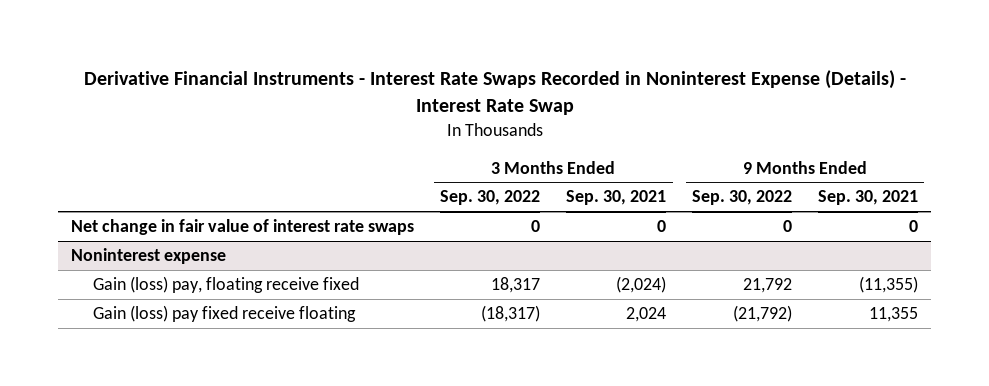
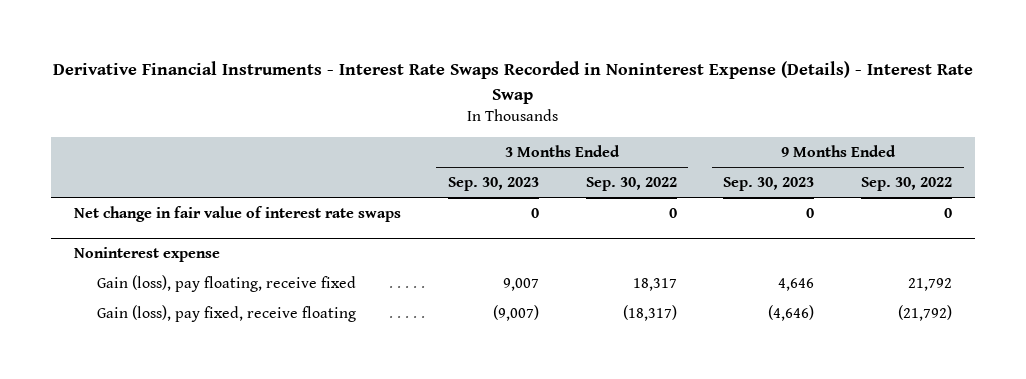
[566,190,667,206] Sep. 30, 2021 -> none
[817,190,918,206] Sep. 30, 2021 -> none
none -> [447,177,539,192] Sep. 30, 2023
none -> [723,177,815,192] Sep. 30, 2023
[92,276,359,294] Gain (loss) pay, floating receive fixed -> [96,274,356,292] Gain (loss), pay floating, receive fixed
[92,305,356,323] Gain (loss) pay fixed receive floating -> [96,304,356,322] Gain (loss), pay fixed, receive floating

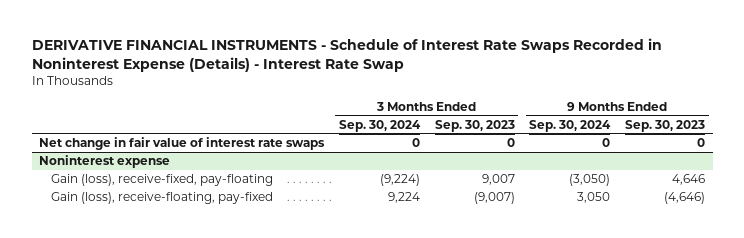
[53,61,974,105] Derivative Financial Instruments - Interest Rate Swaps Recorded in Noninterest Expense (Details) - Interest Rate Swap -> [31,38,662,73] DERIVATIVE FINANCIAL INSTRUMENTS - Schedule of Interest Rate Swaps Recorded in Noninterest Expense (Details) - Interest Rate Swap
[585,177,677,192] Sep. 30, 2022 -> none
[861,177,953,192] Sep. 30, 2022 -> none
none -> [338,119,421,132] Sep. 30, 2024
none -> [529,119,612,132] Sep. 30, 2024
[96,274,356,292] Gain (loss), pay floating, receive fixed -> [51,174,274,187] Gain (loss), receive-fixed, pay-floating
[96,304,356,322] Gain (loss), pay fixed, receive floating -> [51,192,274,205] Gain (loss), receive-floating, pay-fixed

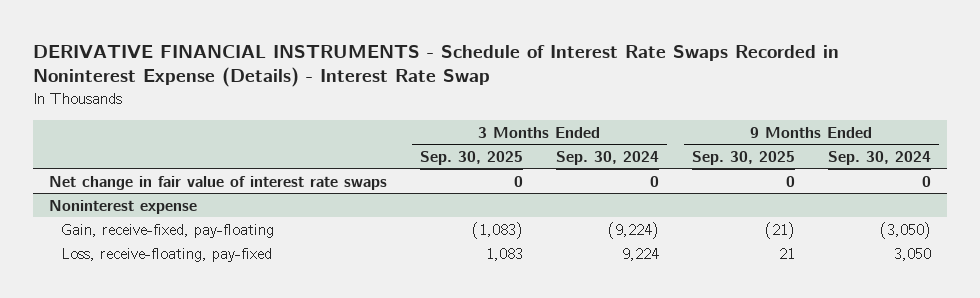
[434,119,515,132] Sep. 30, 2023 -> none
[625,119,706,132] Sep. 30, 2023 -> none
none -> [420,150,524,165] Sep. 30, 2025
none -> [691,150,795,165] Sep. 30, 2025
[51,174,274,187] Gain (loss), receive-fixed, pay-floating -> [60,223,274,238] Gain, receive-fixed, pay-floating
[51,192,274,205] Gain (loss), receive-floating, pay-fixed -> [60,247,272,262] Loss, receive-floating, pay-fixed

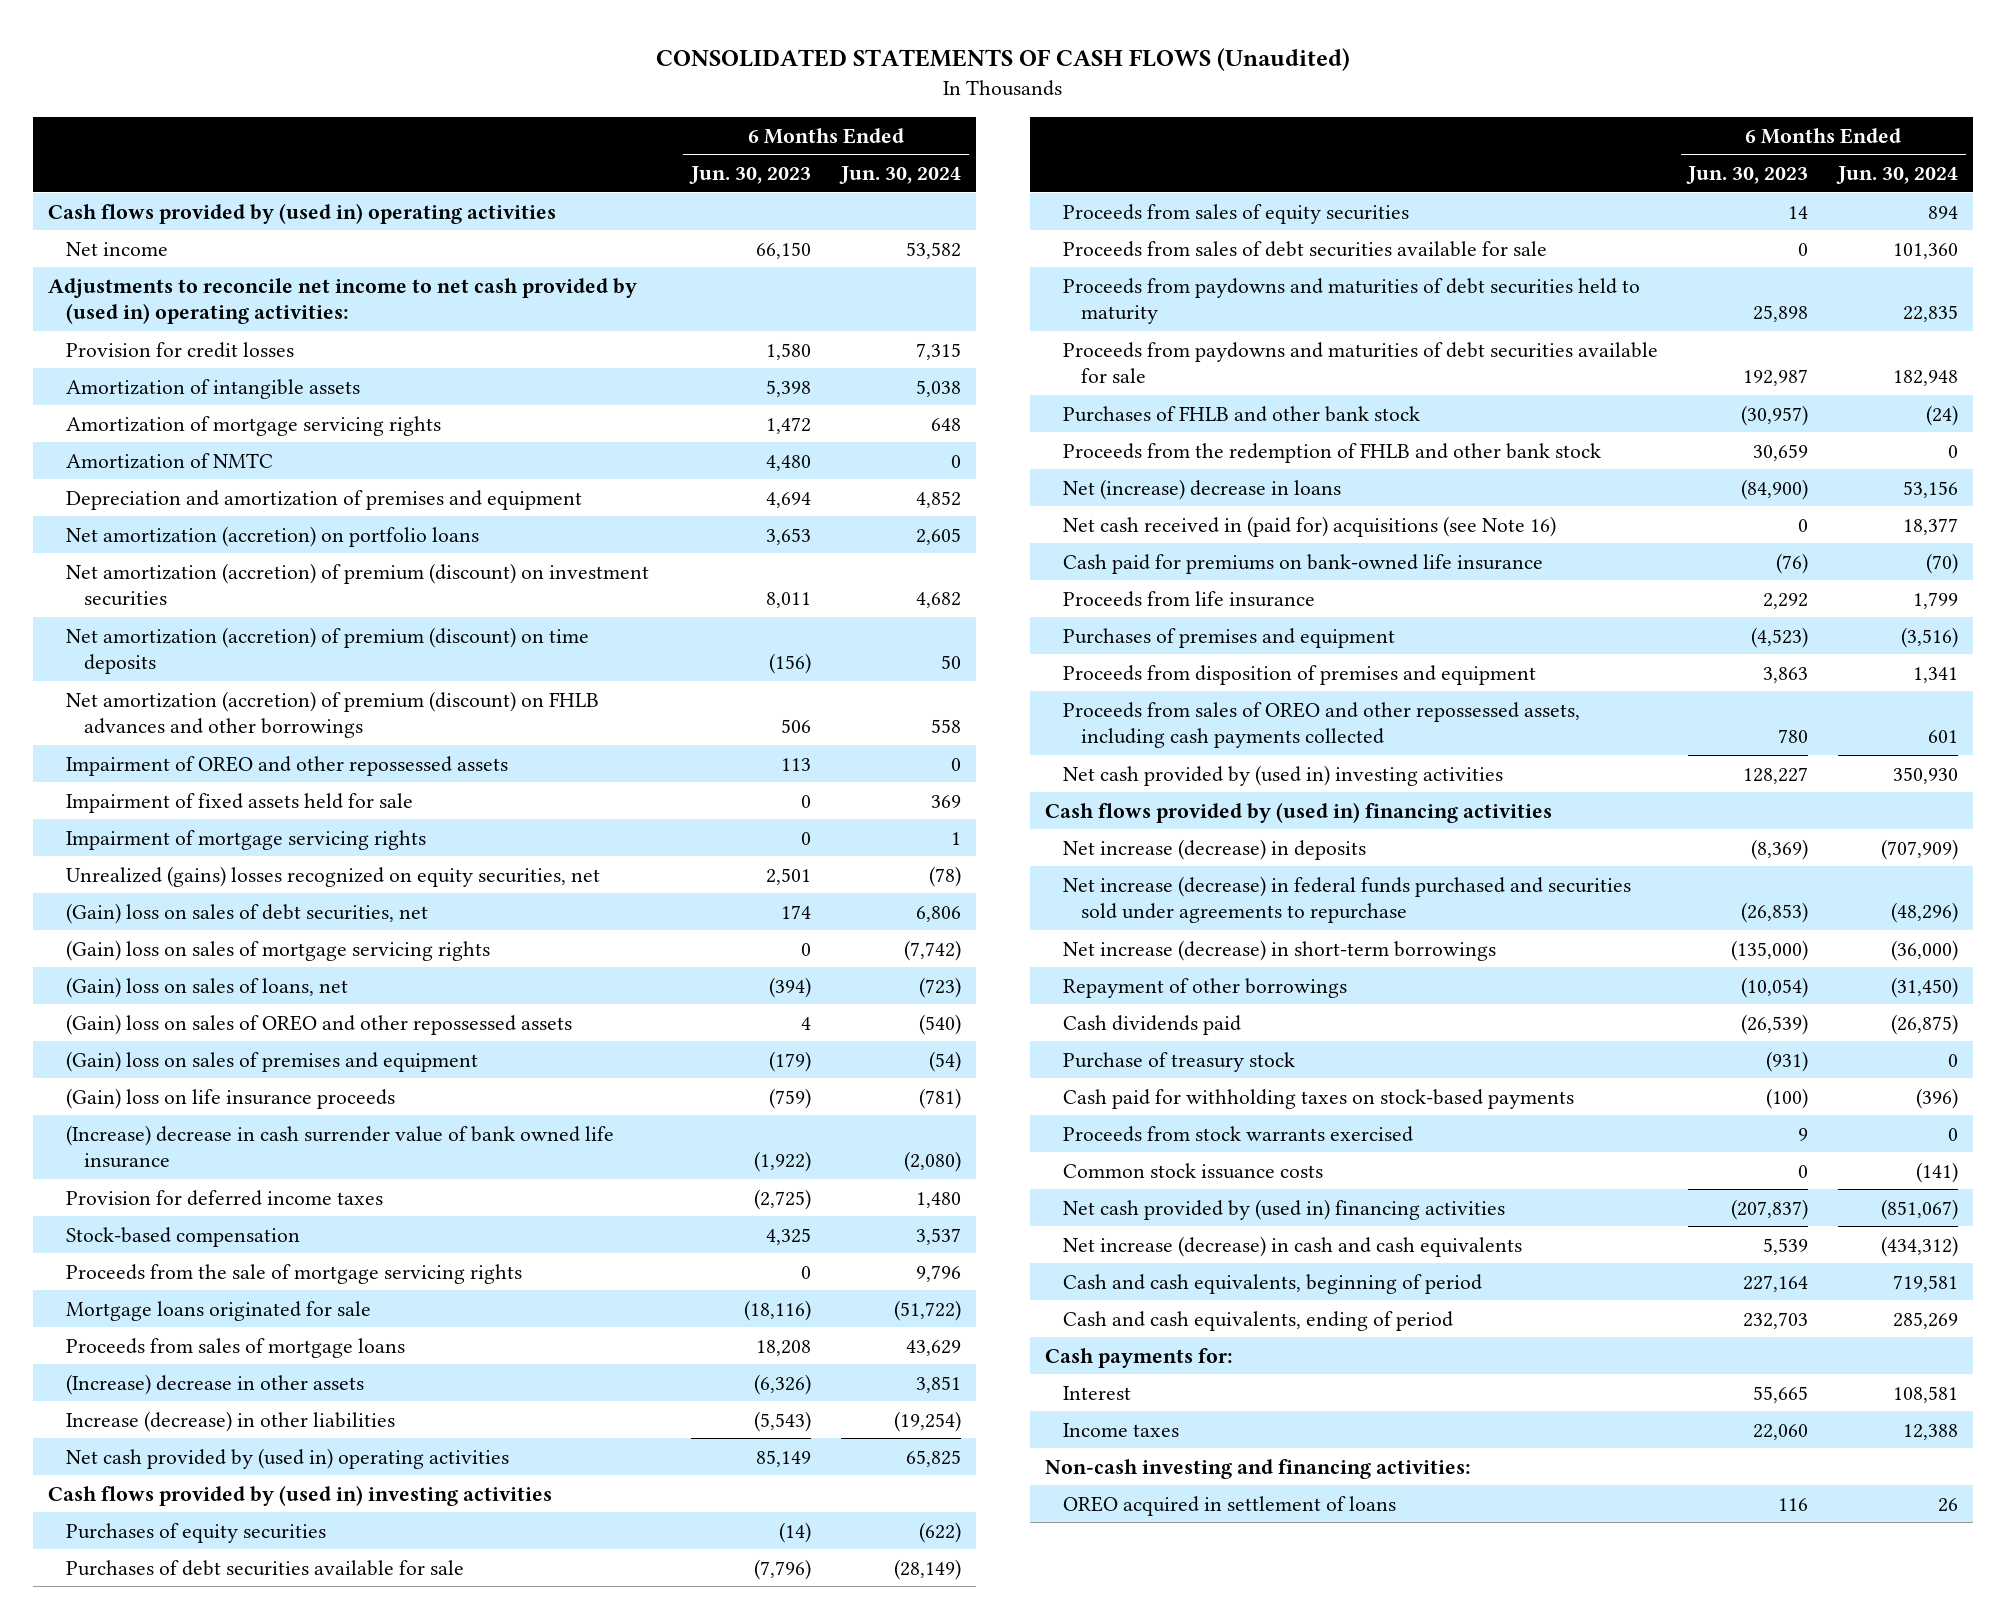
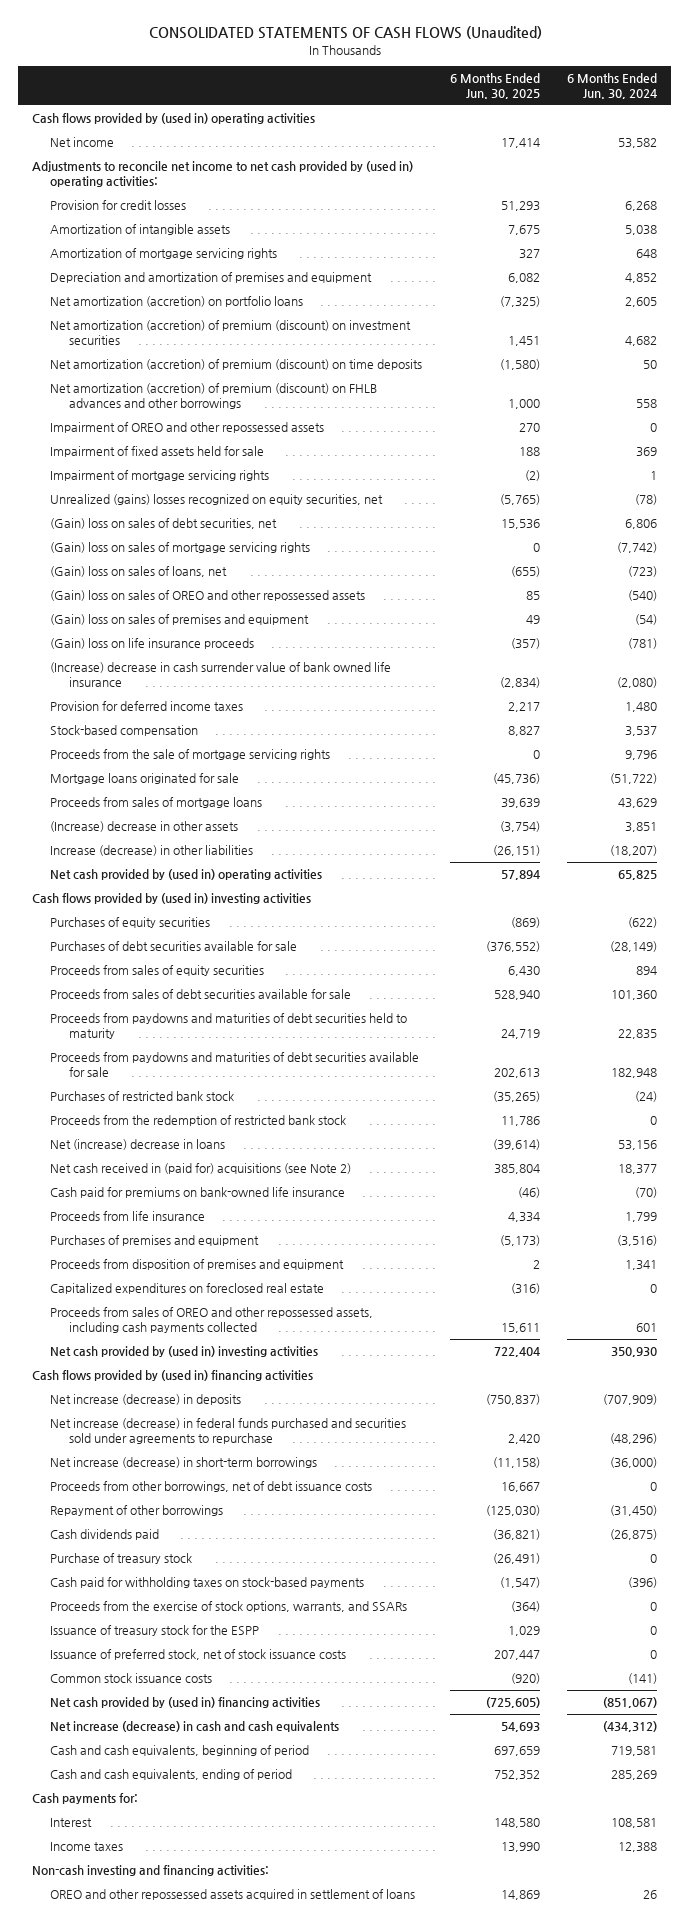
[689,165,812,184] Jun. 30, 2023 -> none
none -> [449,73,540,99] 6 Months Ended Jun. 30, 2025
[916,342,962,360] 7,315 -> [625,201,658,212] 6,268
[65,452,273,469] Amortization of NMTC -> none
[894,1410,962,1432] (19,254) -> [610,845,658,857] (18,207)
[1062,405,1420,422] Purchases of FHLB and other bank stock -> [50,1091,235,1102] Purchases of restricted bank stock
[1062,442,1601,463] Proceeds from the redemption of FHLB and other bank stock -> [50,1115,347,1127] Proceeds from the redemption of restricted bank stock
[1062,515,1556,537] Net cash received in (paid for) acquisitions (see Note 16) -> [50,1163,352,1175] Net cash received in (paid for) acquisitions (see Note 2)
none -> [50,1283,325,1295] Capitalized expenditures on foreclosed real estate
none -> [50,1481,373,1493] Proceeds from other borrowings, net of debt issuance costs
[1062,1125,1413,1142] Proceeds from stock warrants exercised -> none
none -> [50,1601,408,1613] Proceeds from the exercise of stock options, warrants, and SSARs
none -> [50,1625,260,1637] Issuance of treasury stock for the ESPP
none -> [50,1649,347,1661] Issuance of preferred stock, net of stock issuance costs
[1062,1495,1396,1516] OREO acquired in settlement of loans -> [50,1889,416,1901] OREO and other repossessed assets acquired in settlement of loans

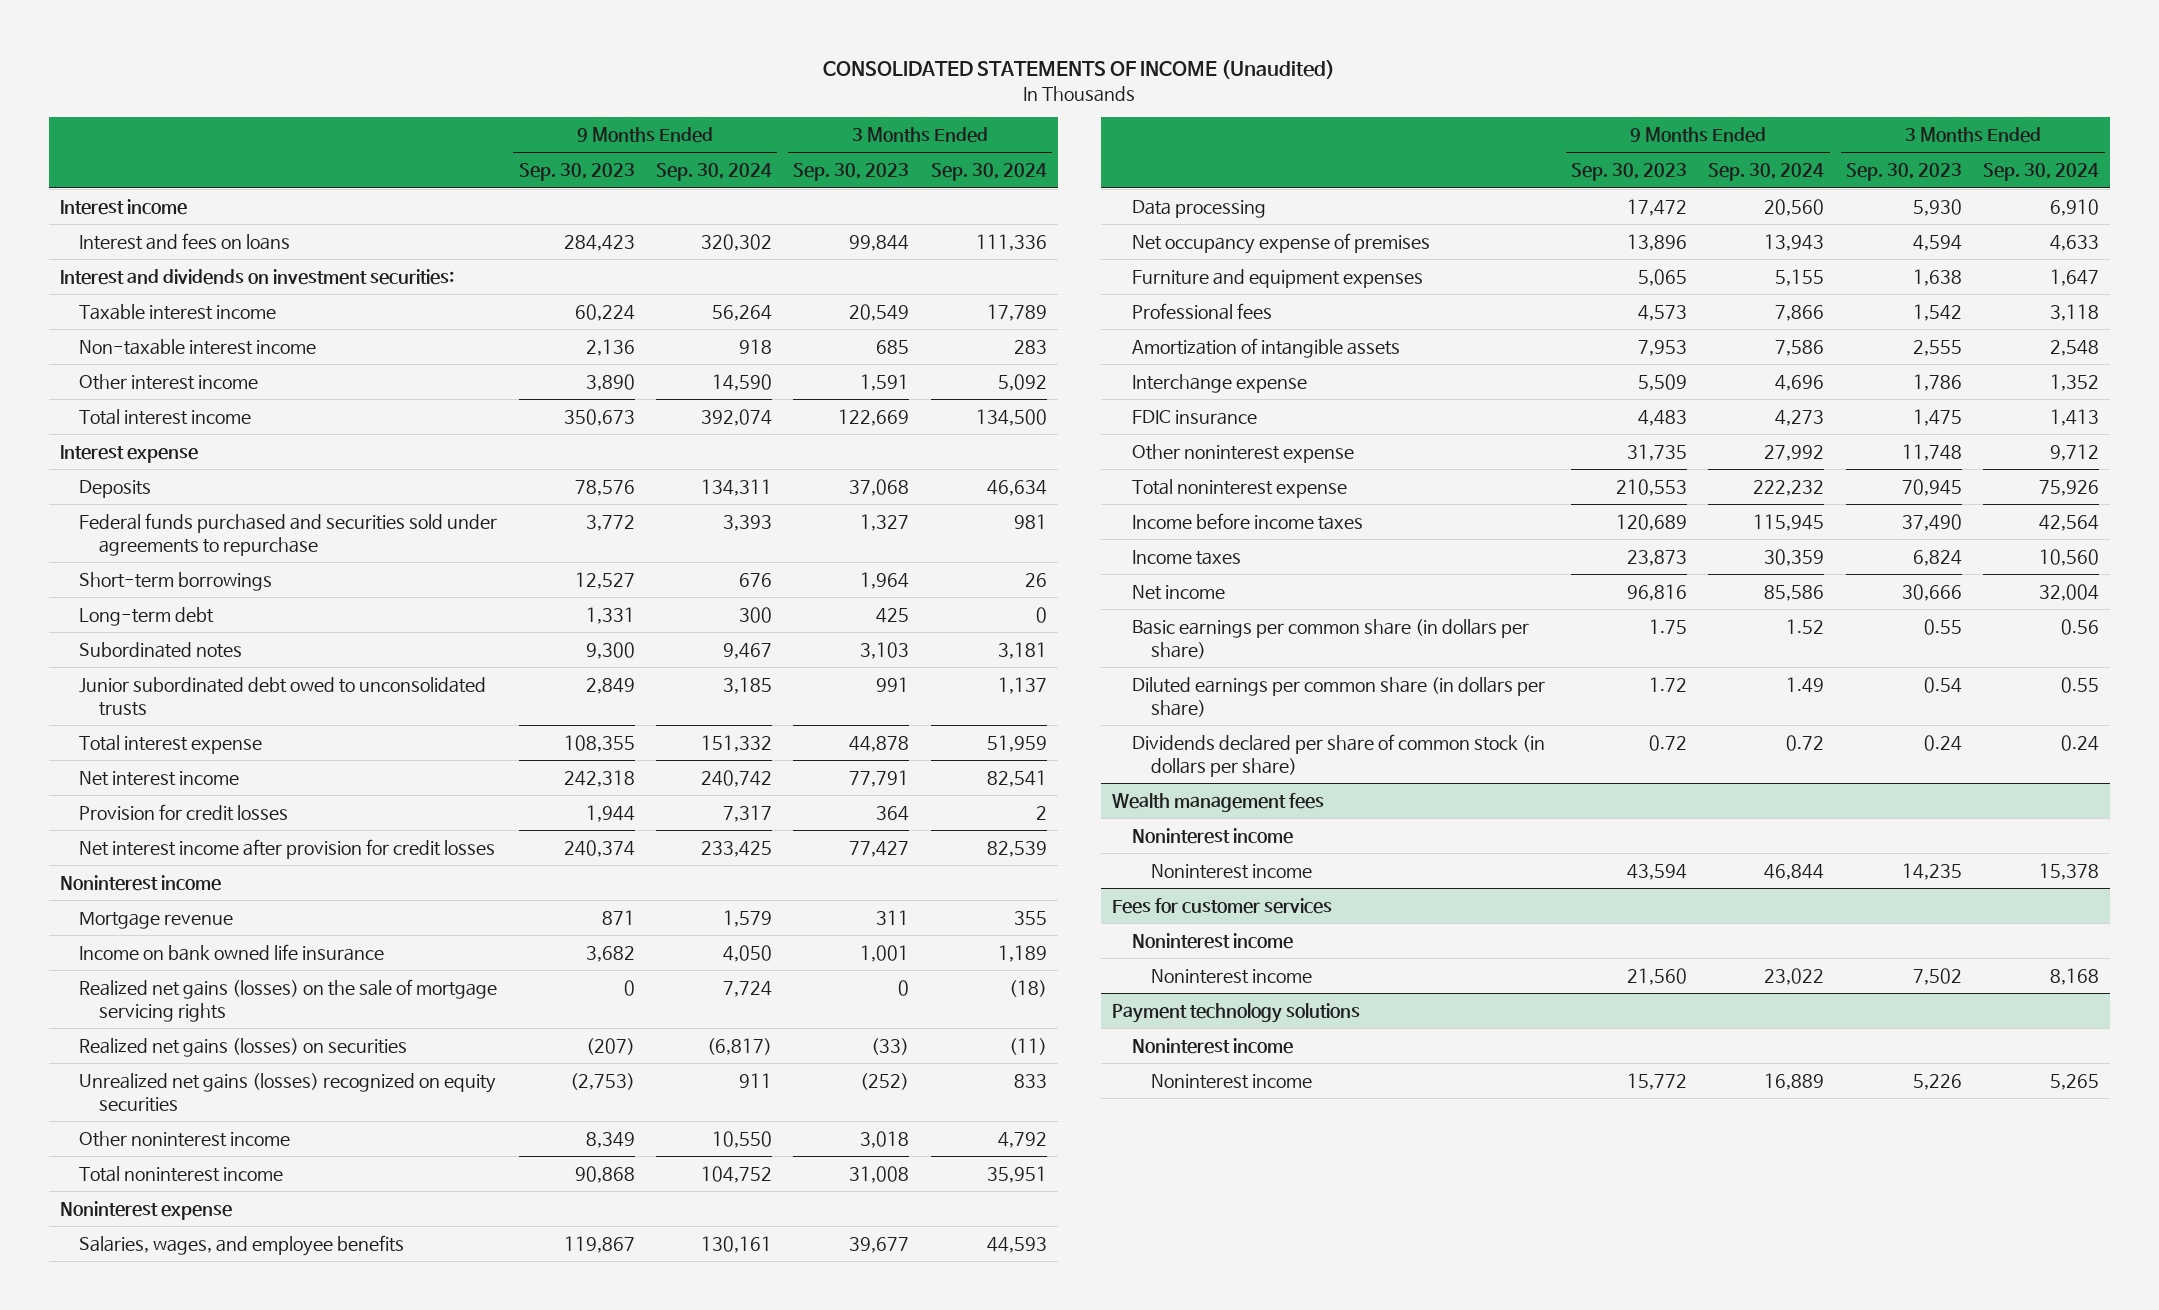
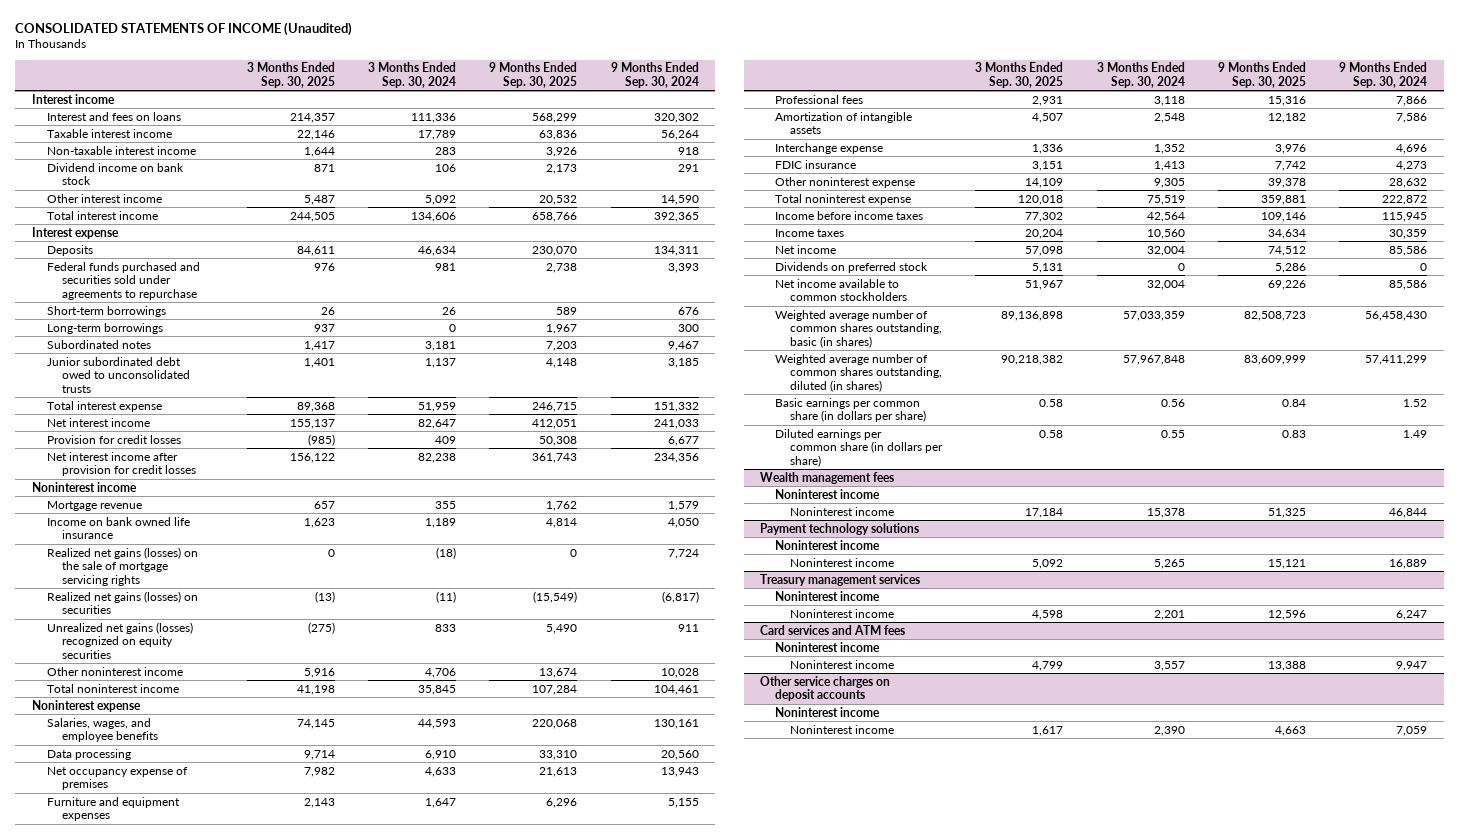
[518,163,635,182] Sep. 30, 2023 -> none
[793,163,910,182] Sep. 30, 2023 -> none
none -> [246,62,335,88] 3 Months Ended Sep. 30, 2025
none -> [489,62,578,88] 9 Months Ended Sep. 30, 2025
[59,268,454,285] Interest and dividends on investment securities: -> none
none -> [46,162,184,186] Dividend income on bank stock
[700,408,772,426] 392,074 -> [653,211,699,222] 392,365
[975,408,1047,426] 134,500 -> [411,211,457,222] 134,606
[79,606,215,626] Long-term debt -> [46,322,163,334] Long-term borrowings
[700,769,772,787] 240,742 -> [653,418,699,429] 241,033
[986,769,1047,787] 82,541 -> [418,418,457,429] 82,647
[722,804,772,822] 7,317 -> [667,435,699,446] 6,677
[1035,805,1047,820] 2 -> [435,435,457,444] 409
[700,840,772,857] 233,425 -> [653,452,699,463] 234,356
[986,840,1047,857] 82,539 -> [418,452,457,463] 82,238
[711,1130,772,1148] 10,550 -> [660,667,699,678] 10,028
[997,1131,1047,1148] 4,792 -> [425,667,457,678] 4,706
[700,1165,772,1183] 104,752 -> [653,684,699,695] 104,461
[986,1165,1047,1183] 35,951 -> [418,684,457,695] 35,845
[1764,444,1825,461] 27,992 -> [1389,177,1428,188] 28,632
[2050,443,2100,461] 9,712 -> [1153,177,1185,188] 9,305
[1753,479,1825,496] 222,232 -> [1382,194,1428,205] 222,872
[2039,479,2100,496] 75,926 -> [1146,194,1185,205] 75,519
none -> [775,261,929,273] Dividends on preferred stock
none -> [775,278,908,302] Net income available to common stockholders
none -> [775,309,943,348] Weighted average number of common shares outstanding, basic (in shares)
none -> [775,353,943,392] Weighted average number of common shares outstanding, diluted (in shares)
[1131,733,1545,777] Dividends declared per share of common stock (in dollars per share) -> none
[1112,897,1333,914] Fees for customer services -> none
[1131,932,1293,949] Noninterest income -> none
[1151,968,1313,984] Noninterest income -> none
none -> [760,573,921,586] Treasury management services
none -> [775,590,881,601] Noninterest income
none -> [790,608,895,618] Noninterest income
none -> [760,624,906,635] Card services and ATM fees
none -> [775,641,881,652] Noninterest income
none -> [790,659,895,669] Noninterest income
none -> [760,675,891,702] Other service charges on deposit accounts
none -> [775,706,881,717] Noninterest income
none -> [790,724,895,734] Noninterest income

